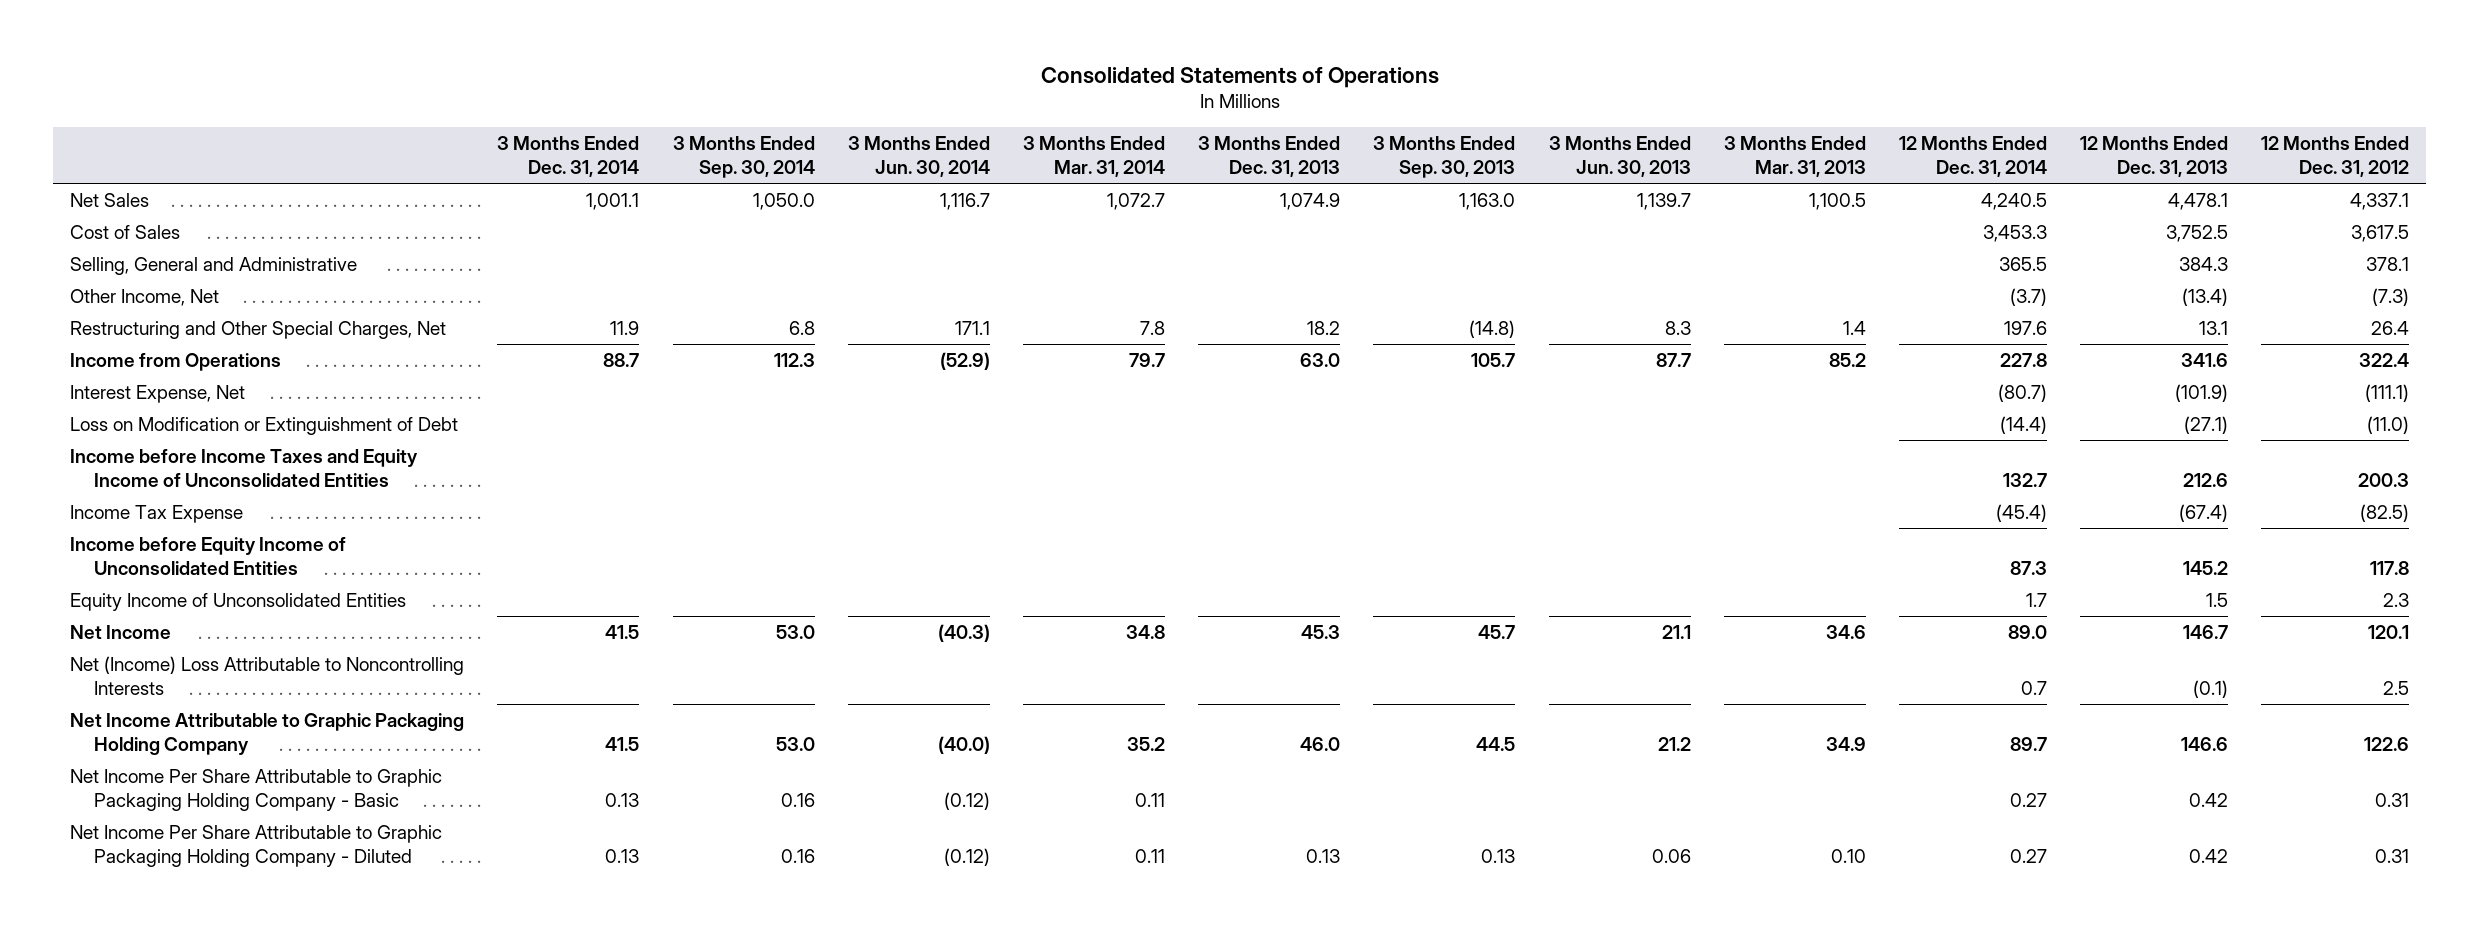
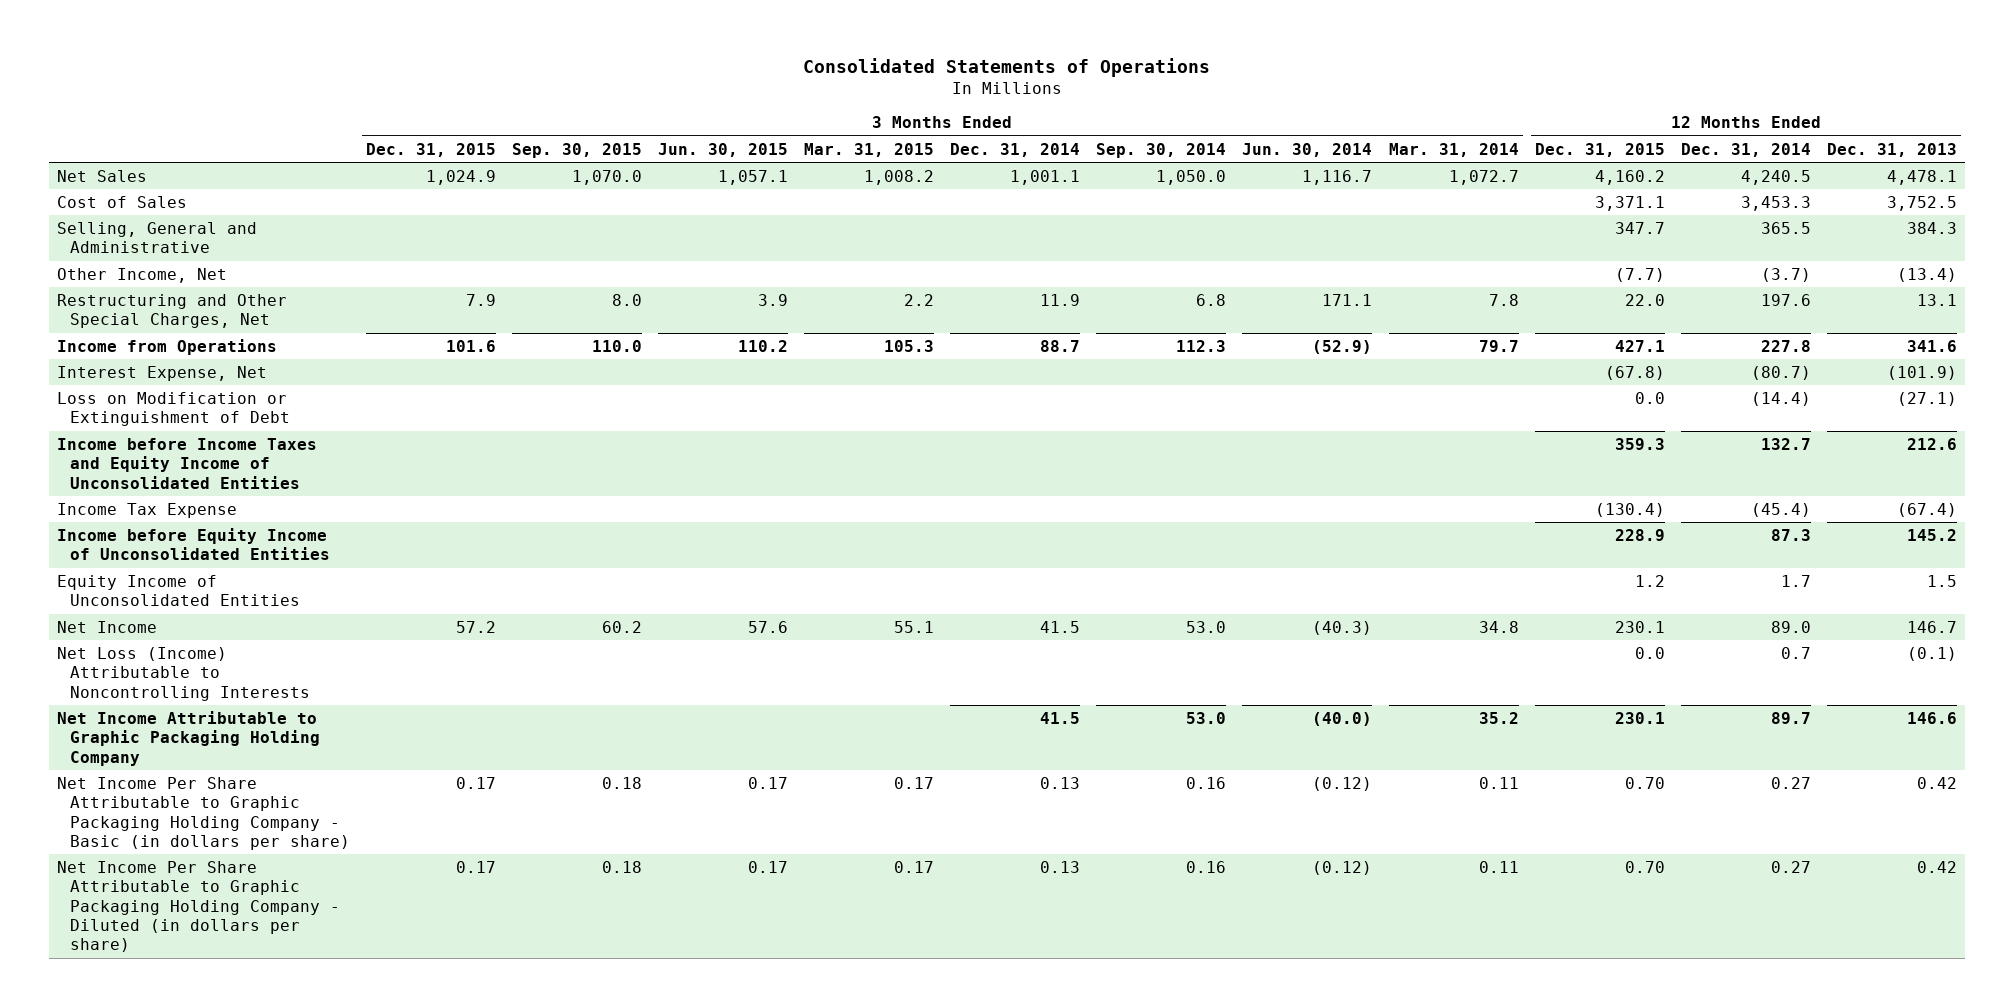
[1198,136,1341,178] 3 Months Ended Dec. 31, 2013 -> none
[1373,136,1516,179] 3 Months Ended Sep. 30, 2013 -> none
[1548,136,1691,178] 3 Months Ended Jun. 30, 2013 -> none
[1723,136,1866,178] 3 Months Ended Mar. 31, 2013 -> none
[2261,136,2410,178] 12 Months Ended Dec. 31, 2012 -> none
none -> [365,142,496,157] Dec. 31, 2015
none -> [511,142,642,158] Sep. 30, 2015
none -> [658,142,789,157] Jun. 30, 2015
none -> [804,142,935,157] Mar. 31, 2015
none -> [1534,142,1665,157] Dec. 31, 2015
[70,655,465,695] Net (Income) Loss Attributable to Noncontrolling Interests -> [56,646,310,701] Net Loss (Income) Attributable to Noncontrolling Interests
[70,768,443,811] Net Income Per Share Attributable to Graphic Packaging Holding Company - Basic -> [56,776,350,850] Net Income Per Share Attributable to Graphic Packaging Holding Company - Basic (in dollars per share)
[70,824,443,867] Net Income Per Share Attributable to Graphic Packaging Holding Company - Diluted -> [56,860,340,953] Net Income Per Share Attributable to Graphic Packaging Holding Company - Diluted (in dollars per share)

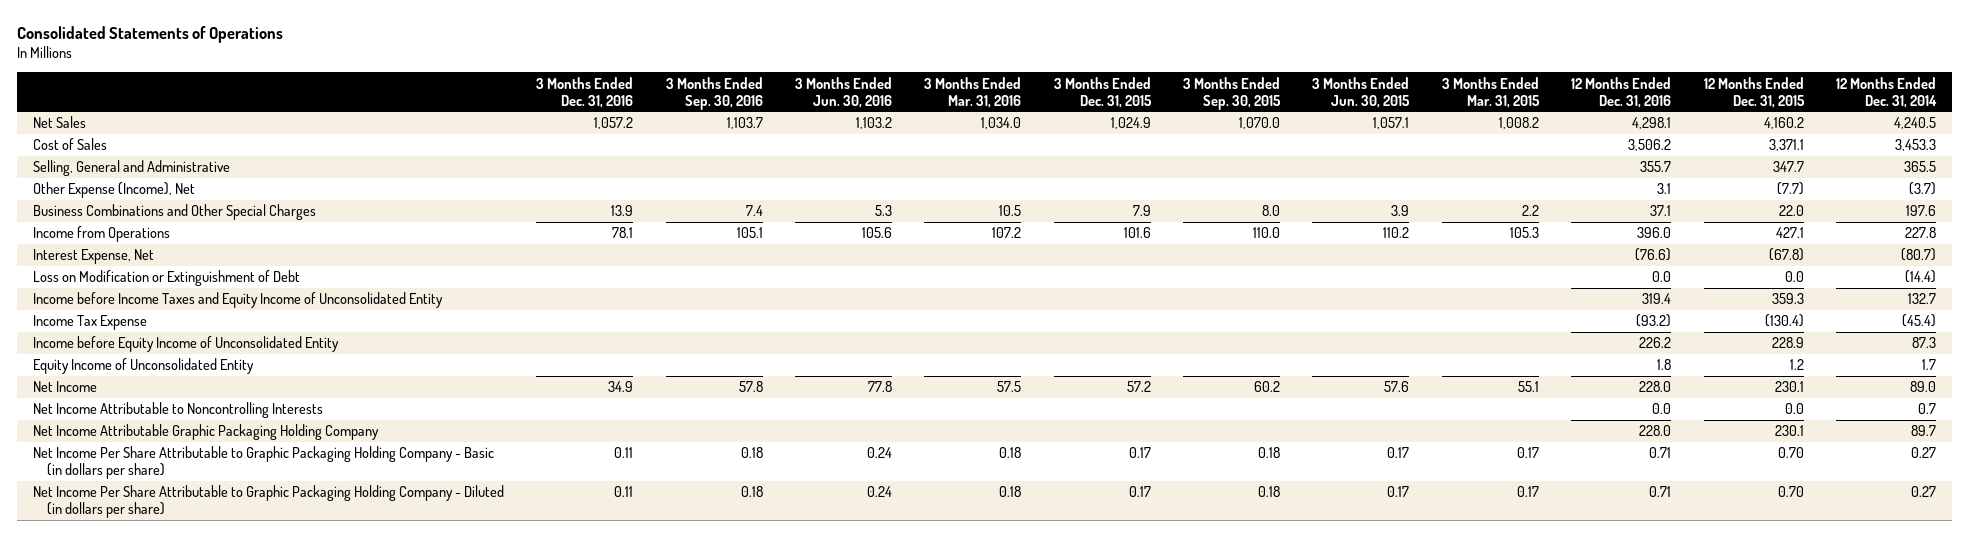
[950,142,1081,157] Dec. 31, 2014 -> none
[1096,142,1227,158] Sep. 30, 2014 -> none
[1242,142,1373,157] Jun. 30, 2014 -> none
[1388,142,1519,157] Mar. 31, 2014 -> none
[1826,142,1957,157] Dec. 31, 2013 -> none
none -> [536,76,634,108] 3 Months Ended Dec. 31, 2016
none -> [665,76,763,110] 3 Months Ended Sep. 30, 2016
none -> [794,76,892,108] 3 Months Ended Jun. 30, 2016
none -> [924,76,1022,108] 3 Months Ended Mar. 31, 2016
none -> [1571,76,1672,108] 12 Months Ended Dec. 31, 2016
[56,267,227,283] Other Income, Net -> [32,182,195,199] Other Expense (Income), Net
[56,293,287,329] Restructuring and Other Special Charges, Net -> [32,204,316,221] Business Combinations and Other Special Charges
[56,437,317,489] Income before Income Taxes and Equity Income of Unconsolidated Entities -> [32,292,443,309] Income before Income Taxes and Equity Income of Unconsolidated Entity
[56,527,330,561] Income before Equity Income of Unconsolidated Entities -> [32,336,339,353] Income before Equity Income of Unconsolidated Entity
[56,574,300,607] Equity Income of Unconsolidated Entities -> [32,358,254,375] Equity Income of Unconsolidated Entity
[56,646,310,701] Net Loss (Income) Attributable to Noncontrolling Interests -> [32,402,323,419] Net Income Attributable to Noncontrolling Interests
[56,710,320,766] Net Income Attributable to Graphic Packaging Holding Company -> [32,424,379,441] Net Income Attributable Graphic Packaging Holding Company

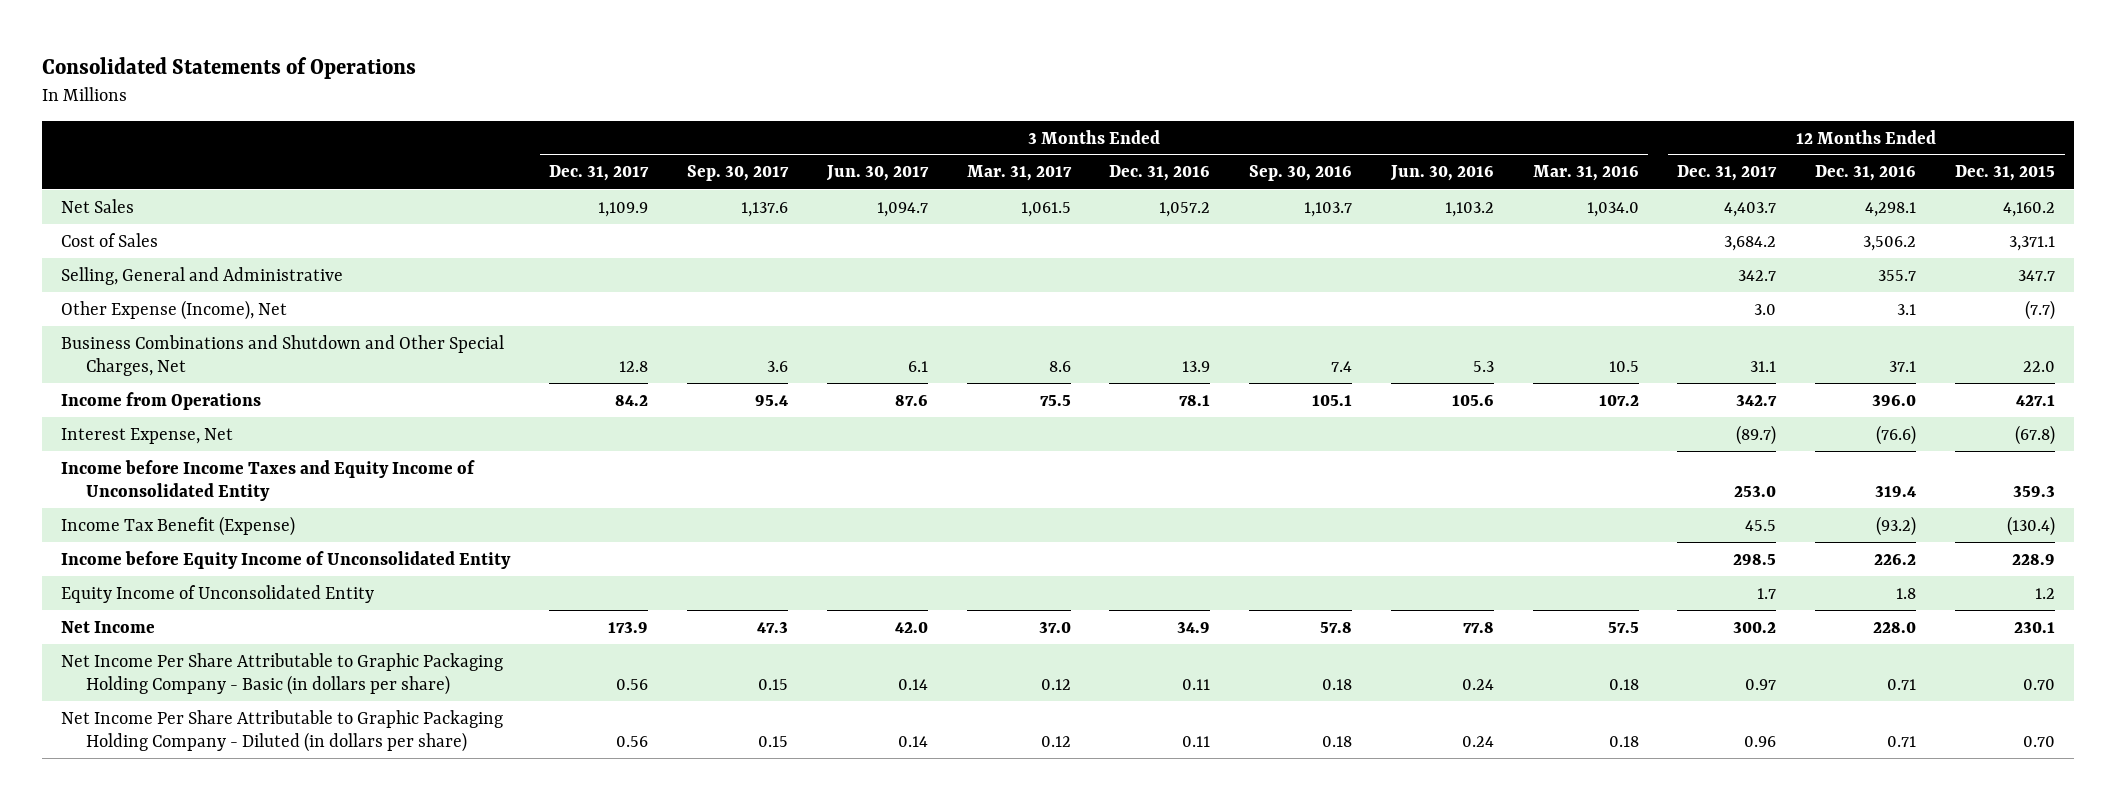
[1053,76,1152,108] 3 Months Ended Dec. 31, 2015 -> none
[1183,76,1282,110] 3 Months Ended Sep. 30, 2015 -> none
[1312,76,1411,108] 3 Months Ended Jun. 30, 2015 -> none
[1441,76,1540,108] 3 Months Ended Mar. 31, 2015 -> none
[1835,76,1937,108] 12 Months Ended Dec. 31, 2014 -> none
none -> [549,165,650,182] Dec. 31, 2017
none -> [687,165,790,182] Sep. 30, 2017
none -> [825,165,929,182] Jun. 30, 2017
none -> [966,165,1072,182] Mar. 31, 2017
none -> [1677,165,1778,182] Dec. 31, 2017
[32,204,316,221] Business Combinations and Other Special Charges -> [61,334,505,376] Business Combinations and Shutdown and Other Special Charges, Net
[32,270,300,287] Loss on Modification or Extinguishment of Debt -> none
[32,315,147,331] Income Tax Expense -> [61,515,296,536] Income Tax Benefit (Expense)
[32,402,323,419] Net Income Attributable to Noncontrolling Interests -> none
[32,424,379,441] Net Income Attributable Graphic Packaging Holding Company -> none

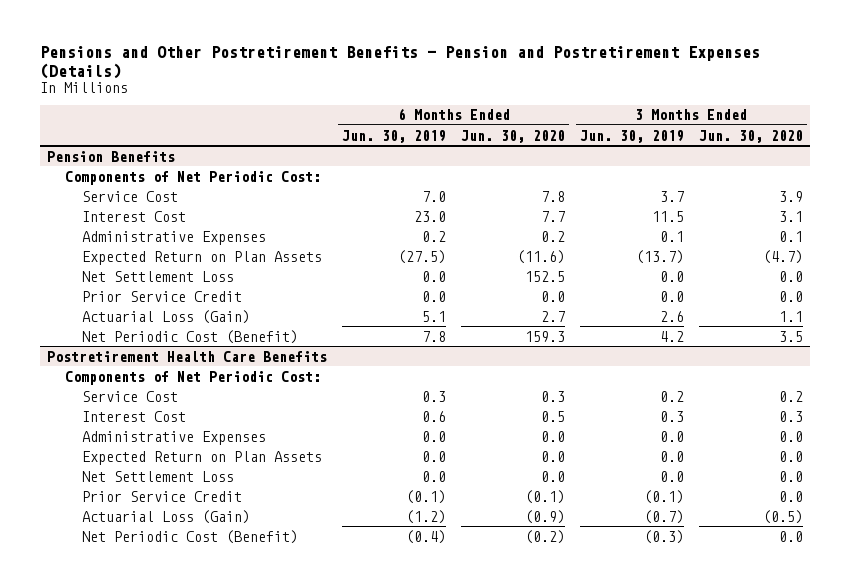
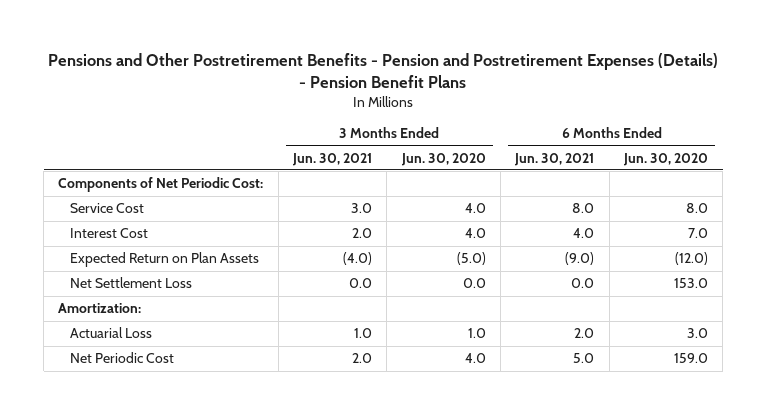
[39,46,760,79] Pensions and Other Postretirement Benefits - Pension and Postretirement Expenses (Details) -> [48,52,719,88] Pensions and Other Postretirement Benefits - Pension and Postretirement Expenses (Details) - Pension Benefit Plans
[342,129,447,143] Jun. 30, 2019 -> none
[579,129,684,143] Jun. 30, 2019 -> none
none -> [292,152,373,166] Jun. 30, 2021
none -> [514,152,595,166] Jun. 30, 2021
[47,150,176,162] Pension Benefits -> none
[82,230,267,245] Administrative Expenses -> none
[82,290,243,302] Prior Service Credit -> none
[47,350,328,362] Postretirement Health Care Benefits -> none
[64,370,321,385] Components of Net Periodic Cost: -> none
[82,390,179,402] Service Cost -> none
[82,410,187,422] Interest Cost -> none
[82,430,267,445] Administrative Expenses -> none
[82,450,323,465] Expected Return on Plan Assets -> none
[82,470,235,482] Net Settlement Loss -> none
[82,490,243,502] Prior Service Credit -> none
[82,509,251,524] Actuarial Loss (Gain) -> none
[82,529,299,544] Net Periodic Cost (Benefit) -> none
[540,190,565,202] 7.8 -> [686,203,709,214] 8.0
[778,190,803,202] 3.9 -> [464,203,486,214] 4.0
[540,210,565,222] 7.7 -> [688,228,709,239] 7.0
[778,210,803,222] 3.1 -> [464,228,486,239] 4.0
[516,249,565,264] (11.6) -> [675,252,709,266] (12.0)
[762,249,803,264] (4.7) -> [456,252,486,266] (5.0)
[524,270,565,282] 152.5 -> [674,278,709,289] 153.0
none -> [58,303,142,314] Amortization:
[82,309,251,324] Actuarial Loss (Gain) -> [69,327,152,339] Actuarial Loss
[540,310,565,322] 2.7 -> [687,328,709,339] 3.0
[778,310,803,322] 1.1 -> [467,328,486,339] 1.0
[82,329,299,344] Net Periodic Cost (Benefit) -> [69,352,174,364] Net Periodic Cost
[524,330,565,342] 159.3 -> [674,353,709,364] 159.0
[778,330,803,342] 3.5 -> [464,353,486,364] 4.0

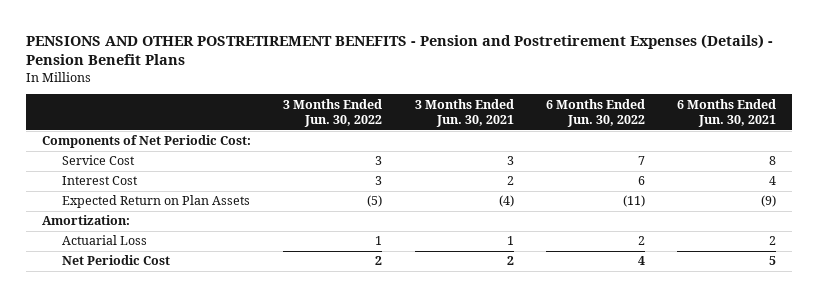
[48,52,719,88] Pensions and Other Postretirement Benefits - Pension and Postretirement Expenses (Details) - Pension Benefit Plans -> [26,33,774,65] PENSIONS AND OTHER POSTRETIREMENT BENEFITS - Pension and Postretirement Expenses (Details) - Pension Benefit Plans
[400,152,486,166] Jun. 30, 2020 -> none
[623,152,709,166] Jun. 30, 2020 -> none
none -> [283,98,383,128] 3 Months Ended Jun. 30, 2022
none -> [545,98,645,128] 6 Months Ended Jun. 30, 2022
[69,277,192,289] Net Settlement Loss -> none
[351,203,373,214] 3.0 -> [506,156,514,166] 3
[572,203,595,214] 8.0 -> [768,156,776,166] 8
[352,228,373,239] 2.0 -> [506,176,514,186] 2
[573,228,595,239] 4.0 -> [768,176,776,186] 4
[343,252,373,266] (4.0) -> [498,195,514,208] (4)
[565,252,595,266] (9.0) -> [760,195,776,208] (9)
[354,328,373,339] 1.0 -> [506,236,514,246] 1
[574,328,595,339] 2.0 -> [768,236,776,246] 2
[352,353,373,364] 2.0 -> [506,256,514,266] 2
[573,353,595,364] 5.0 -> [768,256,776,266] 5

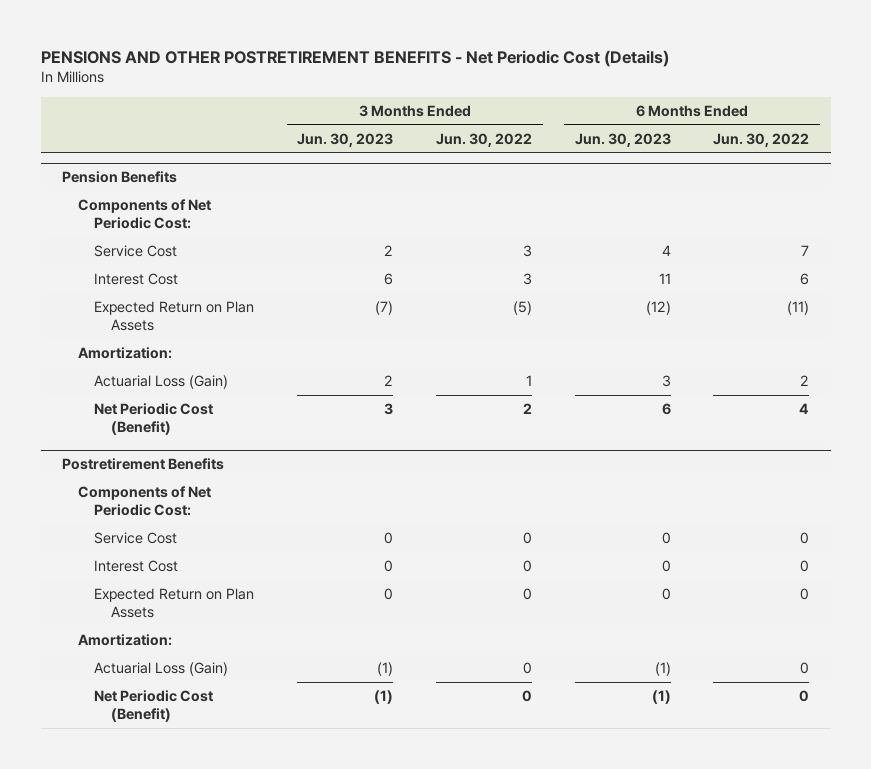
[26,33,774,65] PENSIONS AND OTHER POSTRETIREMENT BENEFITS - Pension and Postretirement Expenses (Details) - Pension Benefit Plans -> [40,50,669,68] PENSIONS AND OTHER POSTRETIREMENT BENEFITS - Net Periodic Cost (Details)
[414,98,514,128] 3 Months Ended Jun. 30, 2021 -> none
[676,98,776,128] 6 Months Ended Jun. 30, 2021 -> none
none -> [297,133,394,148] Jun. 30, 2023
none -> [574,133,671,148] Jun. 30, 2023
none -> [62,171,178,184] Pension Benefits
[62,235,148,246] Actuarial Loss -> [94,375,229,390] Actuarial Loss (Gain)
[62,255,171,266] Net Periodic Cost -> [94,403,214,436] Net Periodic Cost (Benefit)
none -> [62,458,225,471] Postretirement Benefits
none -> [78,486,212,517] Components of Net Periodic Cost:
none -> [94,532,178,545] Service Cost
none -> [94,560,179,573] Interest Cost
none -> [94,588,255,619] Expected Return on Plan Assets
none -> [78,634,173,647] Amortization:
none -> [94,662,229,677] Actuarial Loss (Gain)
none -> [94,690,214,723] Net Periodic Cost (Benefit)

